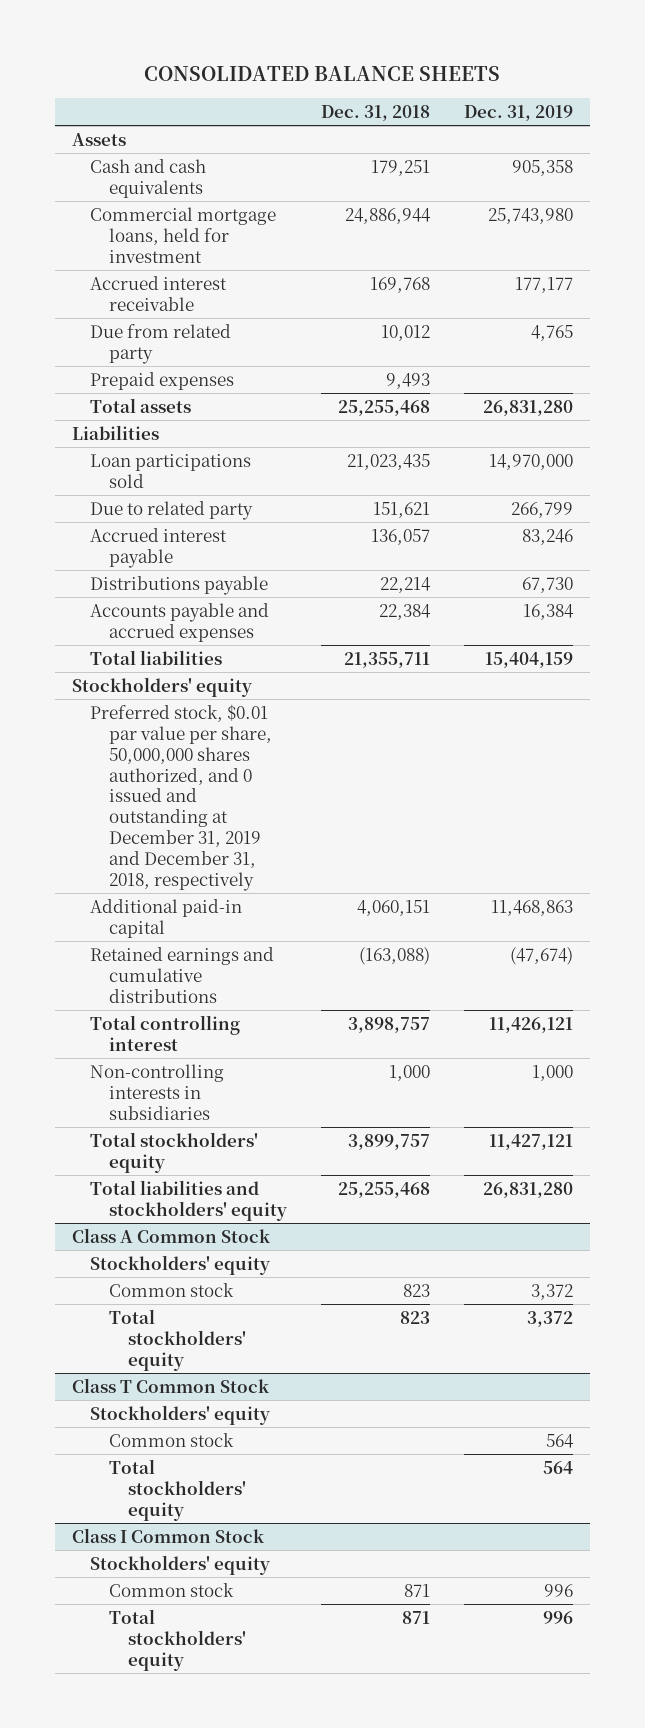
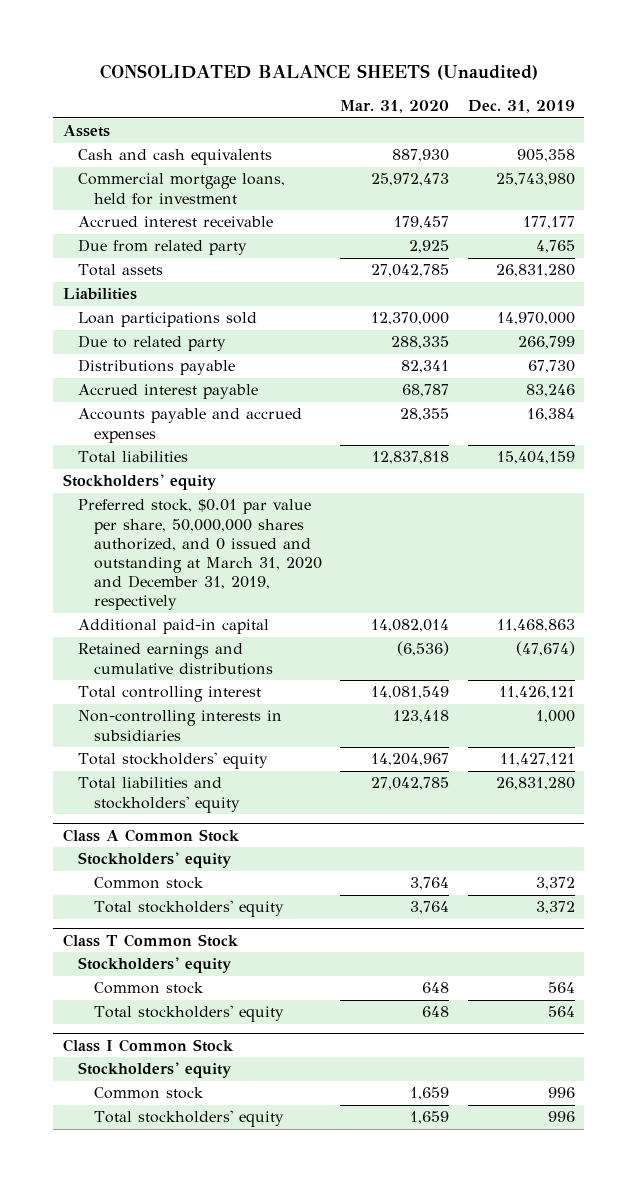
[144,66,501,82] CONSOLIDATED BALANCE SHEETS -> [99,63,538,80] CONSOLIDATED BALANCE SHEETS (Unaudited)
[320,104,430,121] Dec. 31, 2018 -> none
none -> [340,100,450,114] Mar. 31, 2020
[90,371,235,390] Prepaid expenses -> none
[90,527,228,568] Accrued interest payable -> [78,384,259,400] Accrued interest payable
[90,703,272,892] Preferred stock, $0.01 par value per share, 50,000,000 shares authorized, and 0 issued and outstanding at December 31, 2019 and December 31, 2018, respectively -> [78,499,322,611] Preferred stock, $0.01 par value per share, 50,000,000 shares authorized, and 0 issued and outstanding at March 31, 2020 and December 31, 2019, respectively

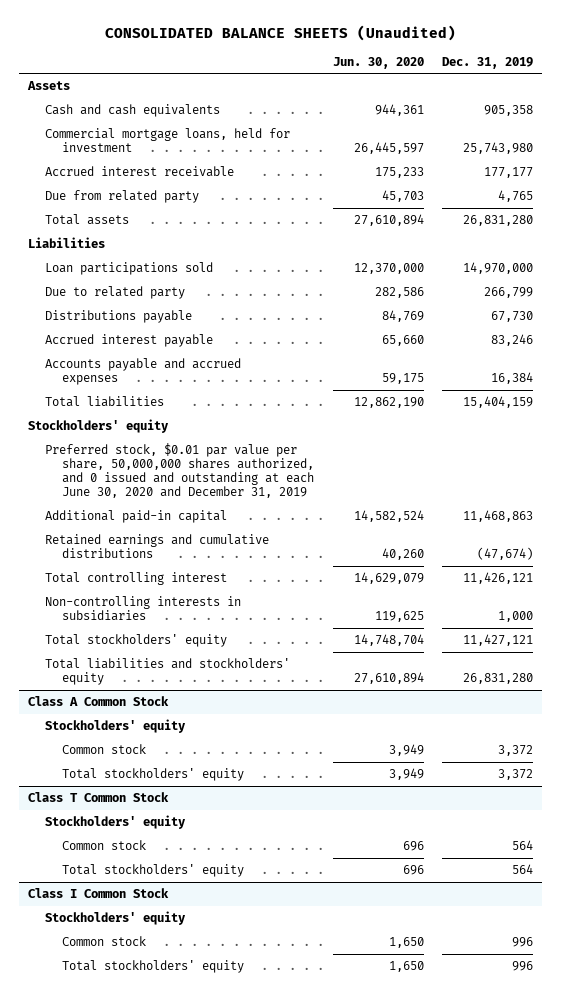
[340,100,450,114] Mar. 31, 2020 -> none
none -> [332,56,424,69] Jun. 30, 2020
[78,499,322,611] Preferred stock, $0.01 par value per share, 50,000,000 shares authorized, and 0 issued and outstanding at March 31, 2020 and December 31, 2019, respectively -> [45,443,315,499] Preferred stock, $0.01 par value per share, 50,000,000 shares authorized, and 0 issued and outstanding at each June 30, 2020 and December 31, 2019

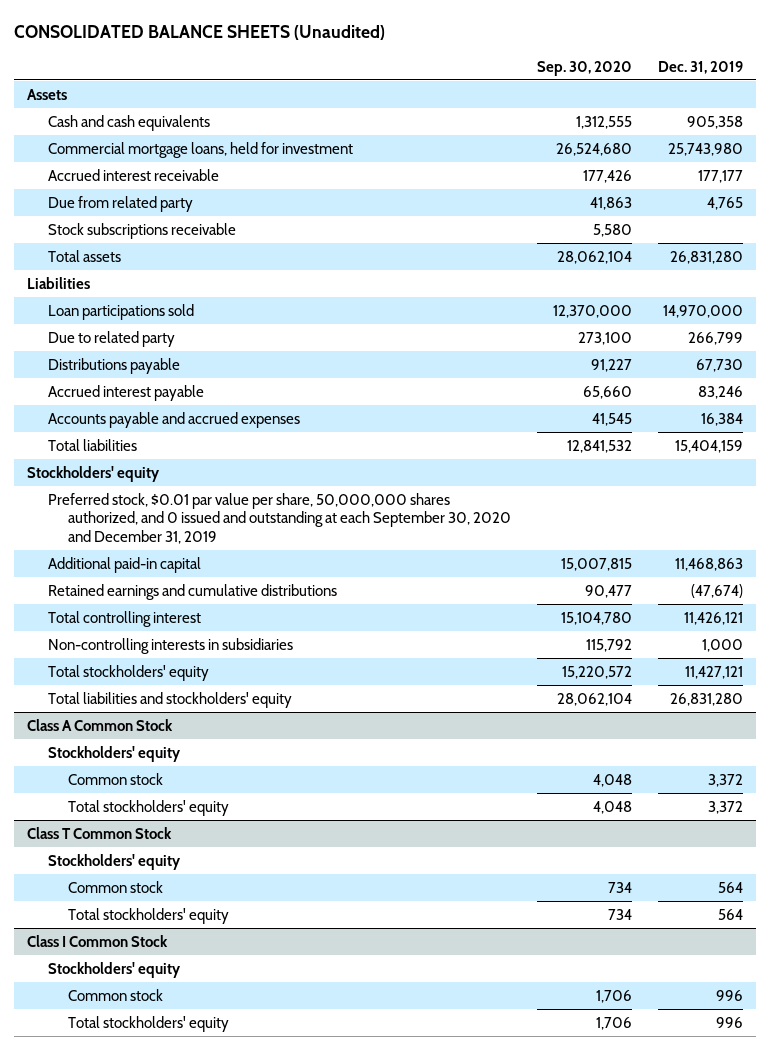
[332,56,424,69] Jun. 30, 2020 -> none
none -> [537,60,633,76] Sep. 30, 2020
none -> [47,222,236,239] Stock subscriptions receivable
[45,443,315,499] Preferred stock, $0.01 par value per share, 50,000,000 shares authorized, and 0 issued and outstanding at each June 30, 2020 and December 31, 2019 -> [47,492,512,545] Preferred stock, $0.01 par value per share, 50,000,000 shares authorized, and 0 issued and outstanding at each September 30, 2020 and December 31, 2019

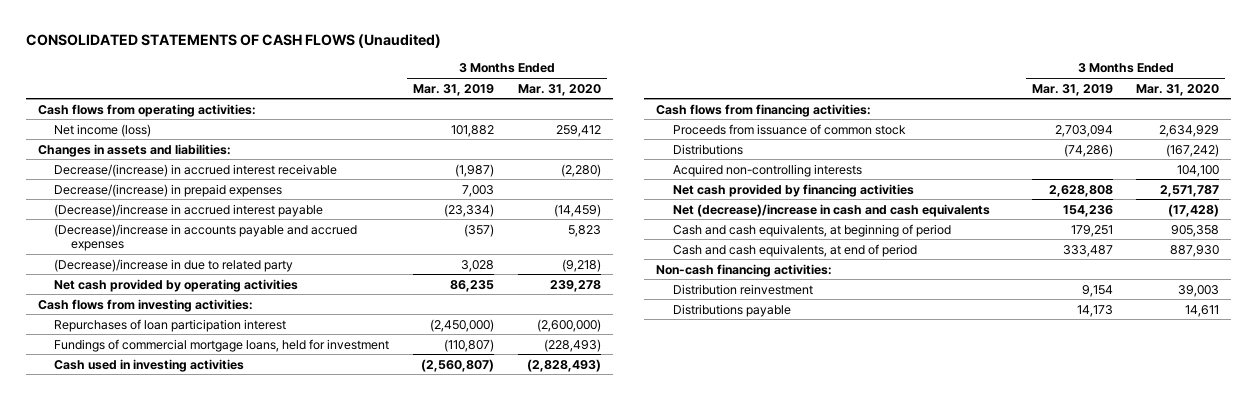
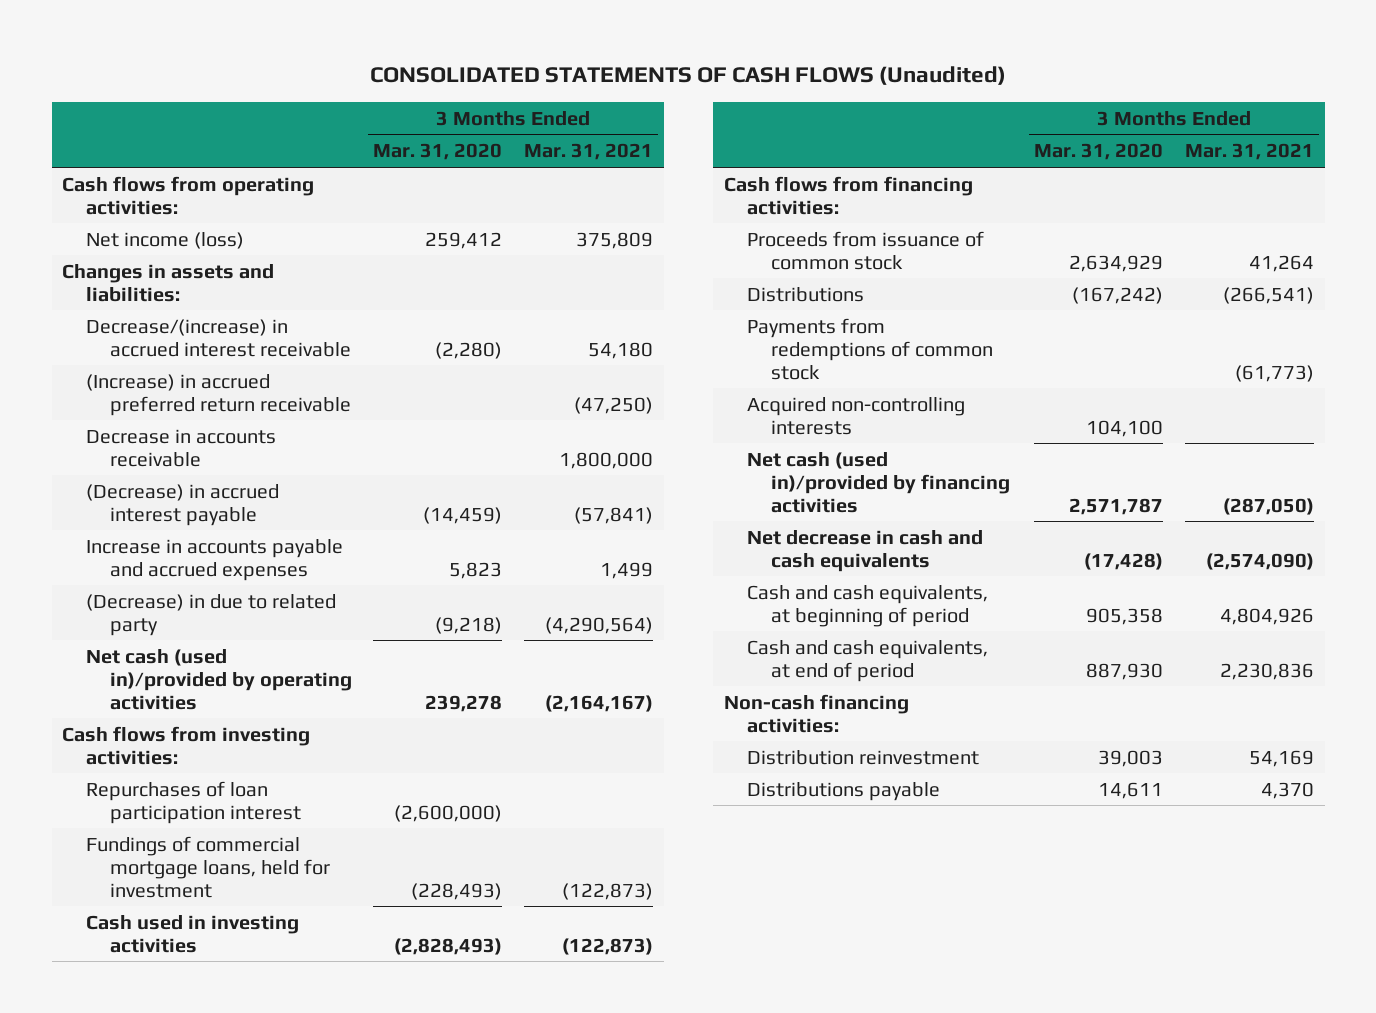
[413,83,495,96] Mar. 31, 2019 -> none
none -> [523,143,653,161] Mar. 31, 2021
[54,183,283,197] Decrease/(increase) in prepaid expenses -> none
none -> [86,373,351,416] (Increase) in accrued preferred return receivable
none -> [86,428,277,467] Decrease in accounts receivable
[54,203,324,217] (Decrease)/increase in accrued interest payable -> [86,483,280,526] (Decrease) in accrued interest payable
[54,223,358,252] (Decrease)/increase in accounts payable and accrued expenses -> [86,538,344,581] Increase in accounts payable and accrued expenses
[54,258,294,272] (Decrease)/increase in due to related party -> [86,593,337,636] (Decrease) in due to related party
[54,278,299,292] Net cash provided by operating activities -> [86,648,352,710] Net cash (used in)/provided by operating activities
none -> [747,317,993,380] Payments from redemptions of common stock
[672,183,914,197] Net cash provided by financing activities -> [747,451,1010,513] Net cash (used in)/provided by financing activities
[672,203,990,217] Net (decrease)/increase in cash and cash equivalents -> [747,529,984,572] Net decrease in cash and cash equivalents

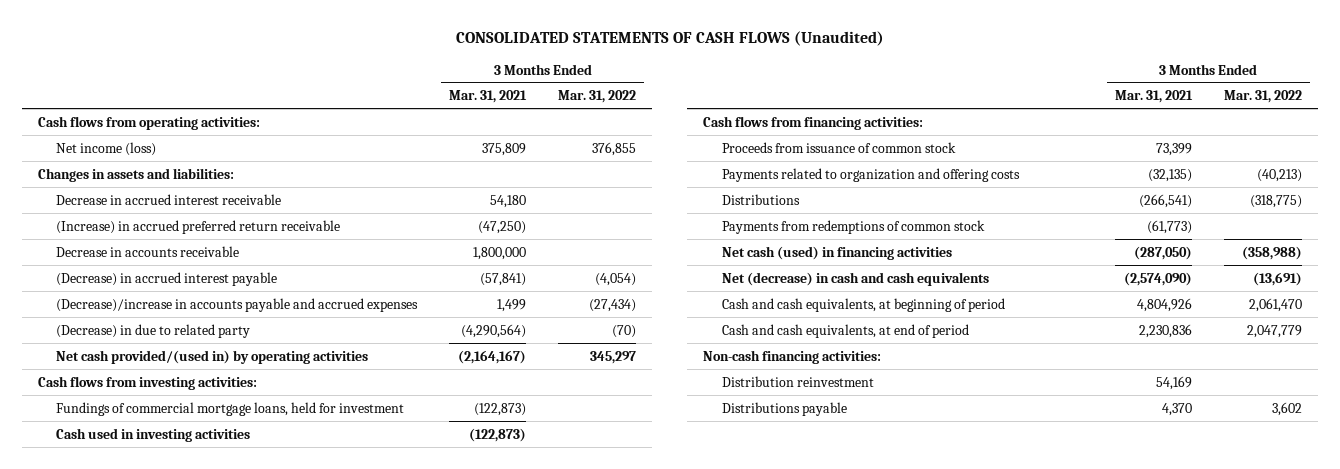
[373,143,503,161] Mar. 31, 2020 -> none
none -> [558,90,637,104] Mar. 31, 2022
[86,318,351,357] Decrease/(increase) in accrued interest receivable -> [56,193,282,205] Decrease in accrued interest receivable
[86,538,344,581] Increase in accounts payable and accrued expenses -> [56,297,419,312] (Decrease)/increase in accounts payable and accrued expenses
[86,648,352,710] Net cash (used in)/provided by operating activities -> [56,349,369,364] Net cash provided/(used in) by operating activities
[86,780,301,824] Repurchases of loan participation interest -> none
[1249,254,1315,272] 41,264 -> [1155,142,1192,156] 73,399
none -> [721,167,1020,182] Payments related to organization and offering costs
[747,396,966,435] Acquired non-controlling interests -> none
[747,451,1010,513] Net cash (used in)/provided by financing activities -> [721,245,952,260] Net cash (used) in financing activities
[747,529,984,572] Net decrease in cash and cash equivalents -> [721,271,989,286] Net (decrease) in cash and cash equivalents

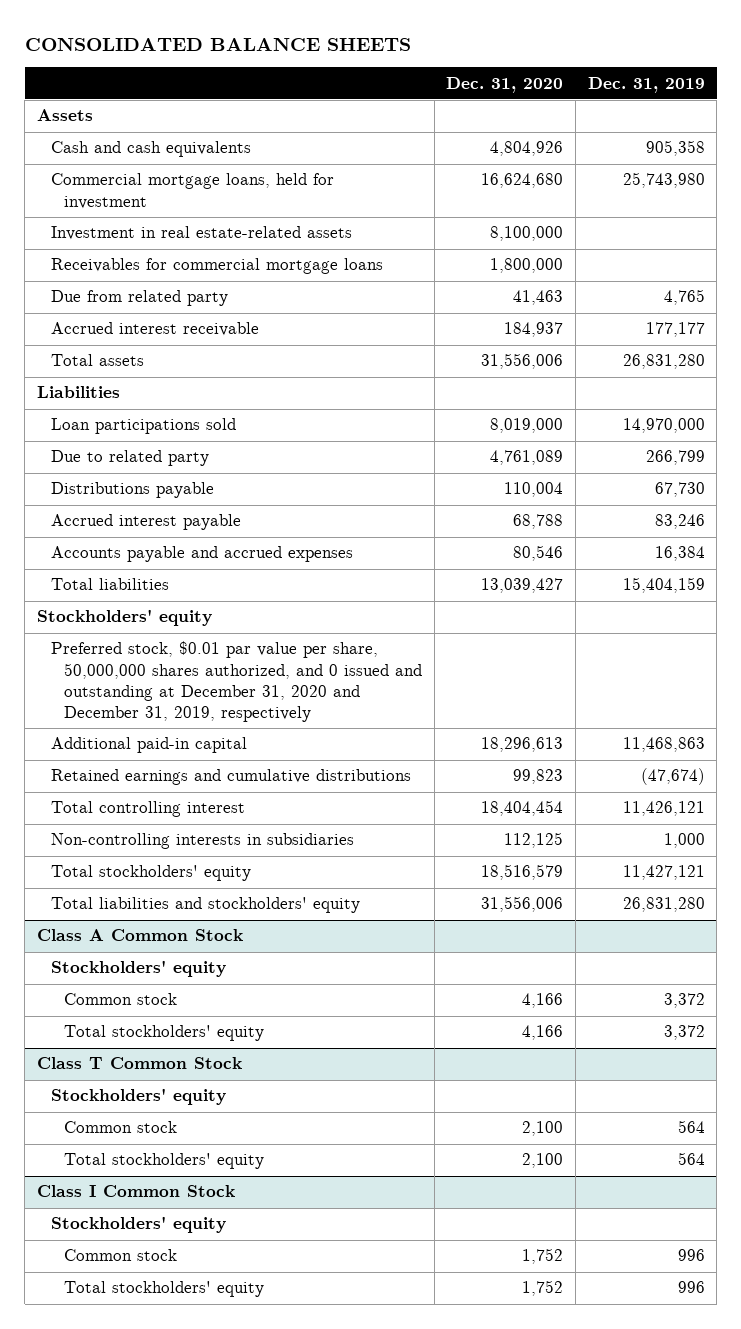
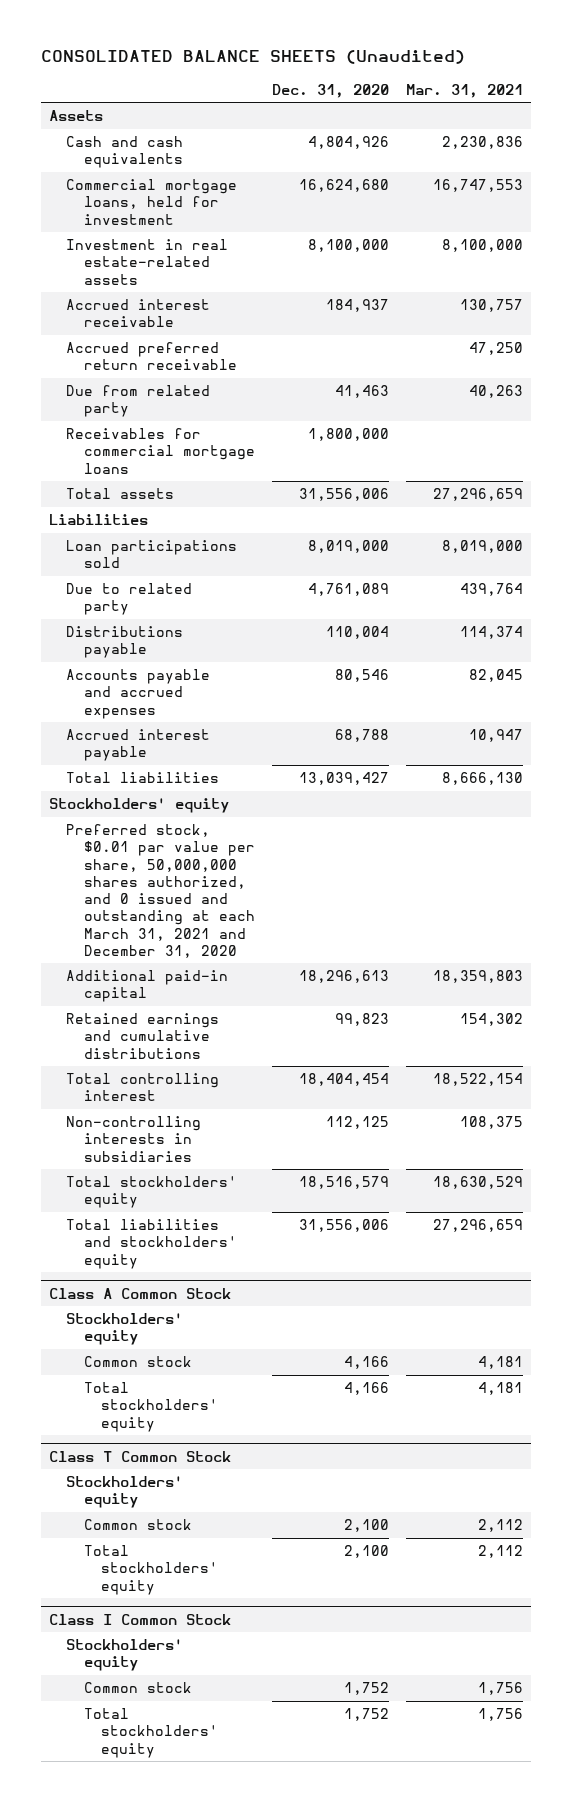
[24,37,411,51] CONSOLIDATED BALANCE SHEETS -> [40,50,465,65] CONSOLIDATED BALANCE SHEETS (Unaudited)
[587,76,705,93] Dec. 31, 2019 -> none
none -> [405,83,523,98] Mar. 31, 2021
none -> [66,342,237,371] Accrued preferred return receivable
[50,290,228,307] Due from related party -> [66,385,211,418] Due from related party
[50,258,383,275] Receivables for commercial mortgage loans -> [66,428,255,474] Receivables for commercial mortgage loans
[50,514,241,531] Accrued interest payable -> [66,729,211,762] Accrued interest payable
[50,641,423,722] Preferred stock, $0.01 par value per share, 50,000,000 shares authorized, and 0 issued and outstanding at December 31, 2020 and December 31, 2019, respectively -> [66,824,255,958] Preferred stock, $0.01 par value per share, 50,000,000 shares authorized, and 0 issued and outstanding at each March 31, 2021 and December 31, 2020

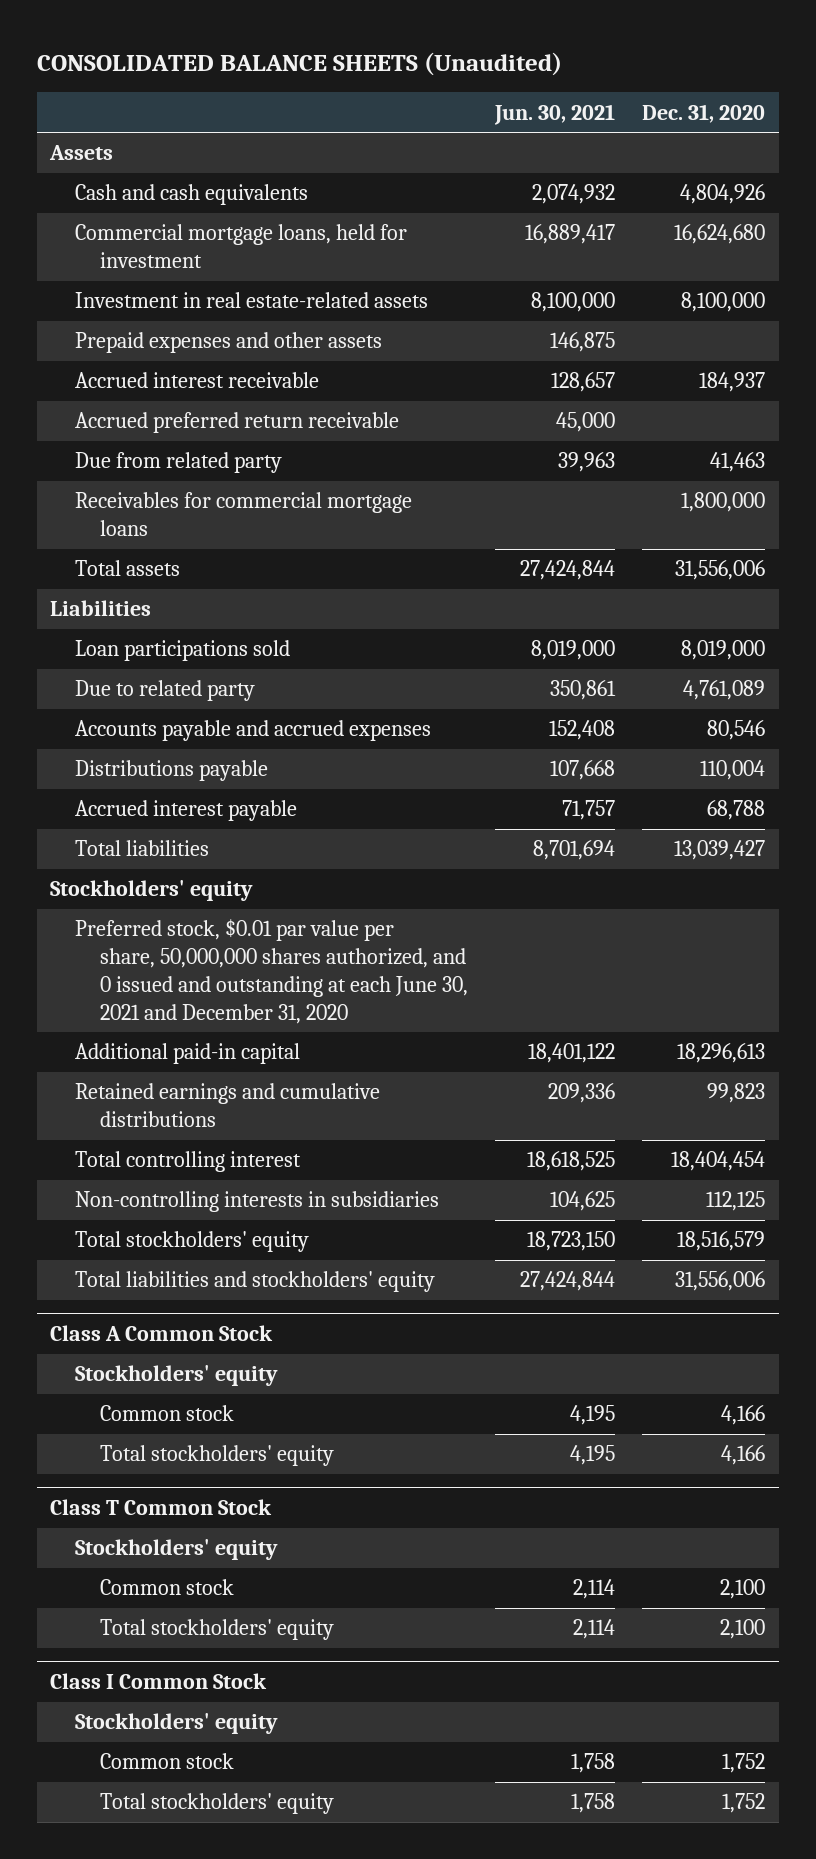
[405,83,523,98] Mar. 31, 2021 -> none
none -> [493,103,615,125] Jun. 30, 2021
none -> [75,332,383,354] Prepaid expenses and other assets
[66,626,184,659] Distributions payable -> [75,760,269,782] Distributions payable
[66,824,255,958] Preferred stock, $0.01 par value per share, 50,000,000 shares authorized, and 0 issued and outstanding at each March 31, 2021 and December 31, 2020 -> [75,919,468,1024] Preferred stock, $0.01 par value per share, 50,000,000 shares authorized, and 0 issued and outstanding at each June 30, 2021 and December 31, 2020

